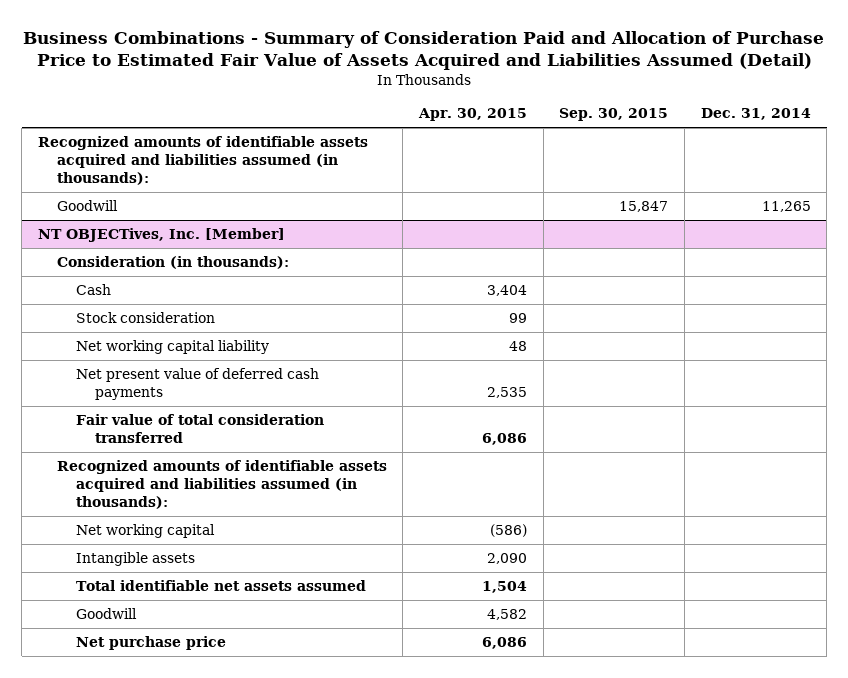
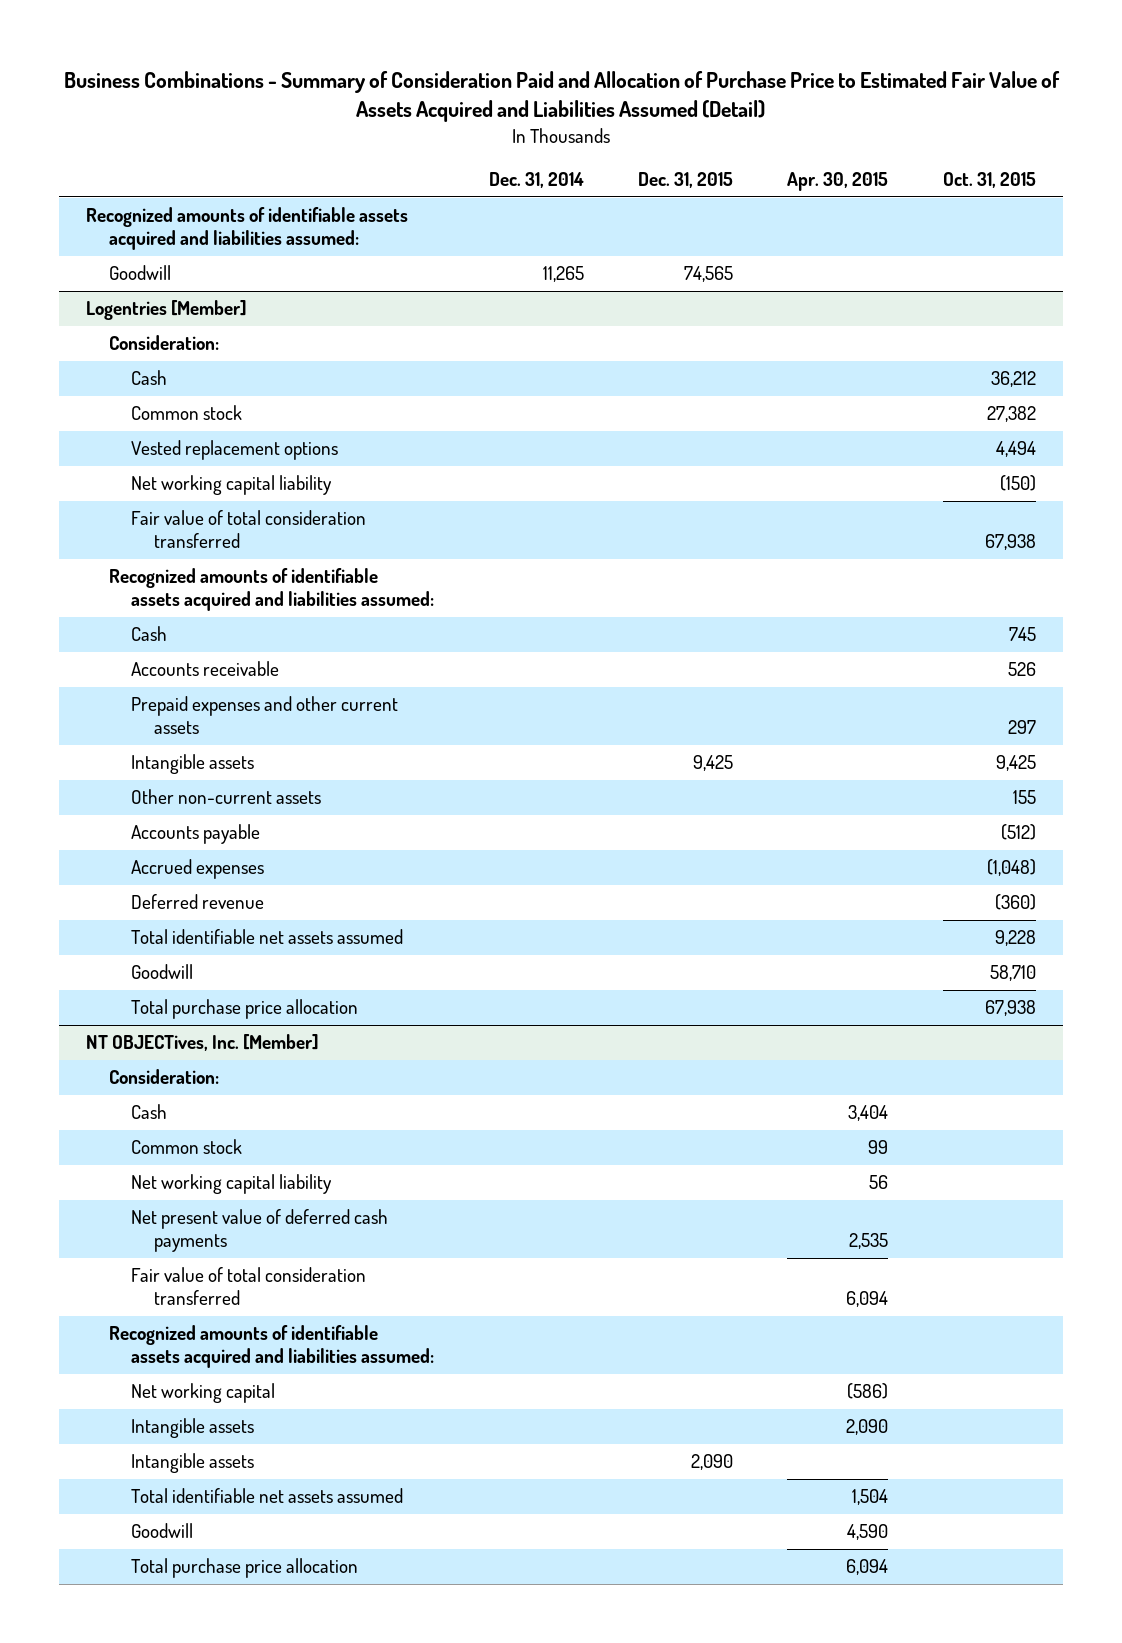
[559,108,669,122] Sep. 30, 2015 -> none
none -> [638,171,734,188] Dec. 31, 2015
none -> [942,171,1036,188] Oct. 31, 2015
[37,136,368,186] Recognized amounts of identifiable assets acquired and liabilities assumed (in thousands): -> [85,207,408,250] Recognized amounts of identifiable assets acquired and liabilities assumed:
none -> [85,300,247,321] Logentries [Member]
none -> [108,335,219,351] Consideration:
none -> [131,370,168,386] Cash
none -> [131,405,243,421] Common stock
none -> [131,440,339,461] Vested replacement options
none -> [131,475,333,496] Net working capital liability
none -> [131,510,367,548] Fair value of total consideration transferred
none -> [108,568,435,611] Recognized amounts of identifiable assets acquired and liabilities assumed:
none -> [131,626,168,642] Cash
none -> [131,661,280,677] Accounts receivable
none -> [131,696,399,734] Prepaid expenses and other current assets
none -> [131,754,255,775] Intangible assets
none -> [131,789,322,805] Other non-current assets
none -> [131,824,261,845] Accounts payable
none -> [131,859,265,880] Accrued expenses
none -> [131,894,265,910] Deferred revenue
none -> [131,929,404,945] Total identifiable net assets assumed
none -> [131,964,194,980] Goodwill
none -> [131,999,359,1020] Total purchase price allocation
[56,256,289,270] Consideration (in thousands): -> [108,1069,219,1085] Consideration:
[75,312,215,324] Stock consideration -> [131,1139,243,1155] Common stock
[508,341,527,352] 48 -> [869,1175,889,1190] 56
[481,433,527,446] 6,086 -> [846,1290,889,1307] 6,094
[56,460,387,510] Recognized amounts of identifiable assets acquired and liabilities assumed (in thousands): -> [108,1325,435,1368] Recognized amounts of identifiable assets acquired and liabilities assumed:
none -> [131,1453,255,1474] Intangible assets
[486,609,527,621] 4,582 -> [847,1524,889,1541] 4,590
[75,636,226,651] Net purchase price -> [131,1558,359,1579] Total purchase price allocation
[481,637,527,650] 6,086 -> [846,1559,889,1576] 6,094

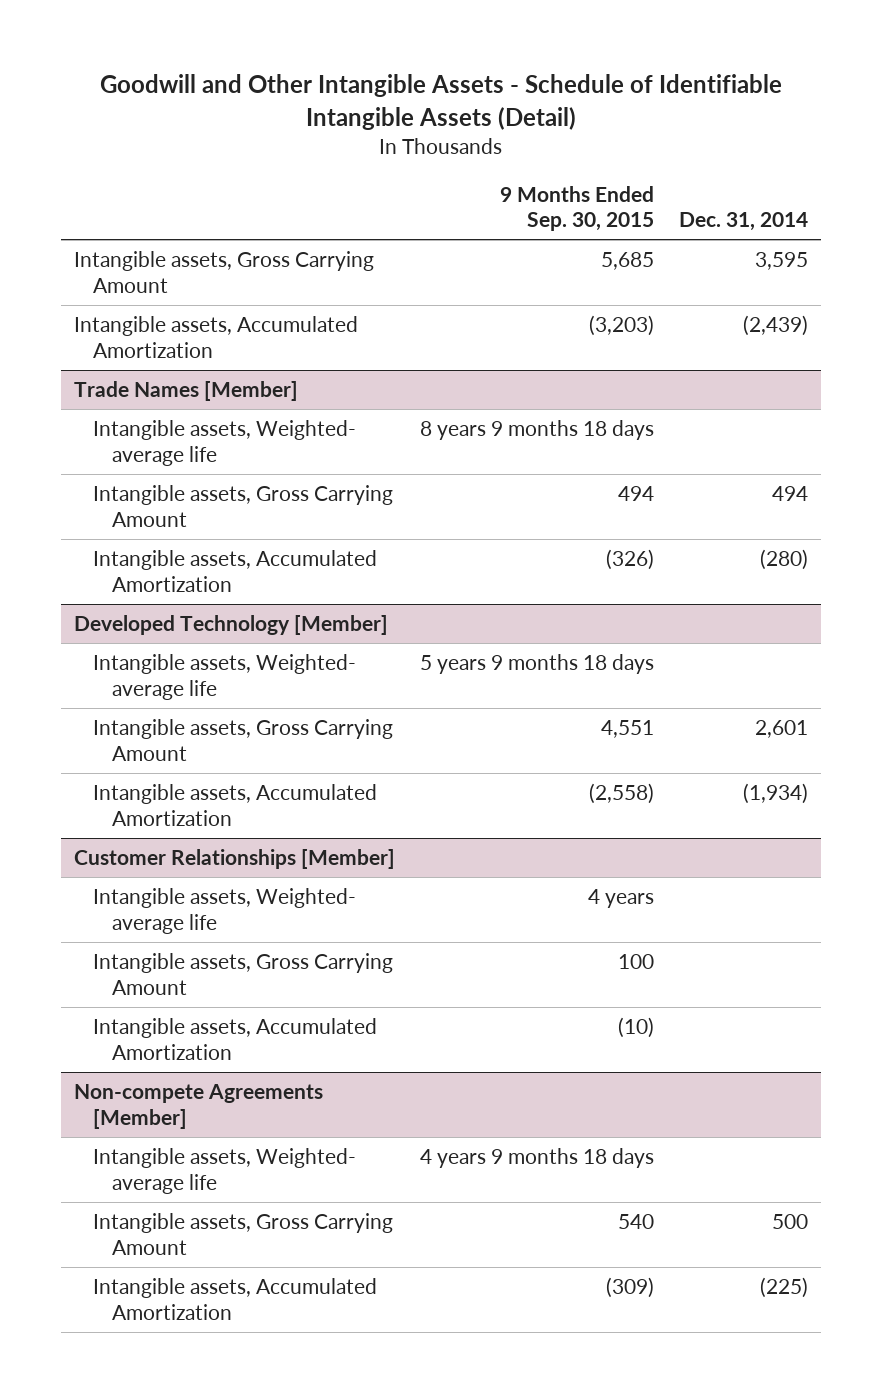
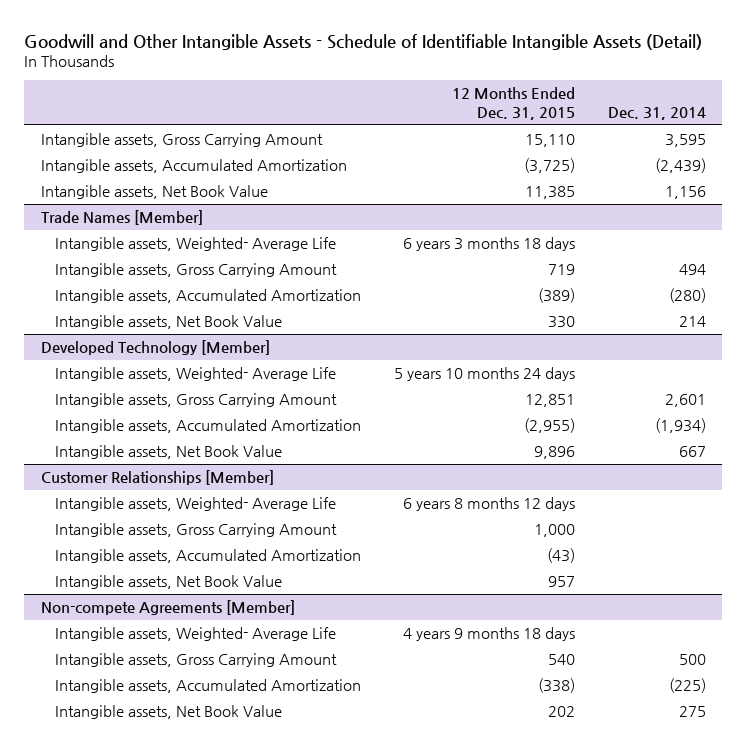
[500,185,655,232] 9 Months Ended Sep. 30, 2015 -> none
none -> [452,87,576,120] 12 Months Ended Dec. 31, 2015
none -> [40,185,268,200] Intangible assets, Net Book Value
[92,420,356,466] Intangible assets, Weighted- average life -> [55,237,337,252] Intangible assets, Weighted- Average Life
none -> [55,315,283,330] Intangible assets, Net Book Value
[92,654,356,700] Intangible assets, Weighted- average life -> [55,367,337,382] Intangible assets, Weighted- Average Life
none -> [55,445,283,460] Intangible assets, Net Book Value
[92,888,356,934] Intangible assets, Weighted- average life -> [55,497,337,512] Intangible assets, Weighted- Average Life
none -> [55,575,283,590] Intangible assets, Net Book Value
[92,1148,356,1194] Intangible assets, Weighted- average life -> [55,627,337,642] Intangible assets, Weighted- Average Life
none -> [55,705,283,720] Intangible assets, Net Book Value

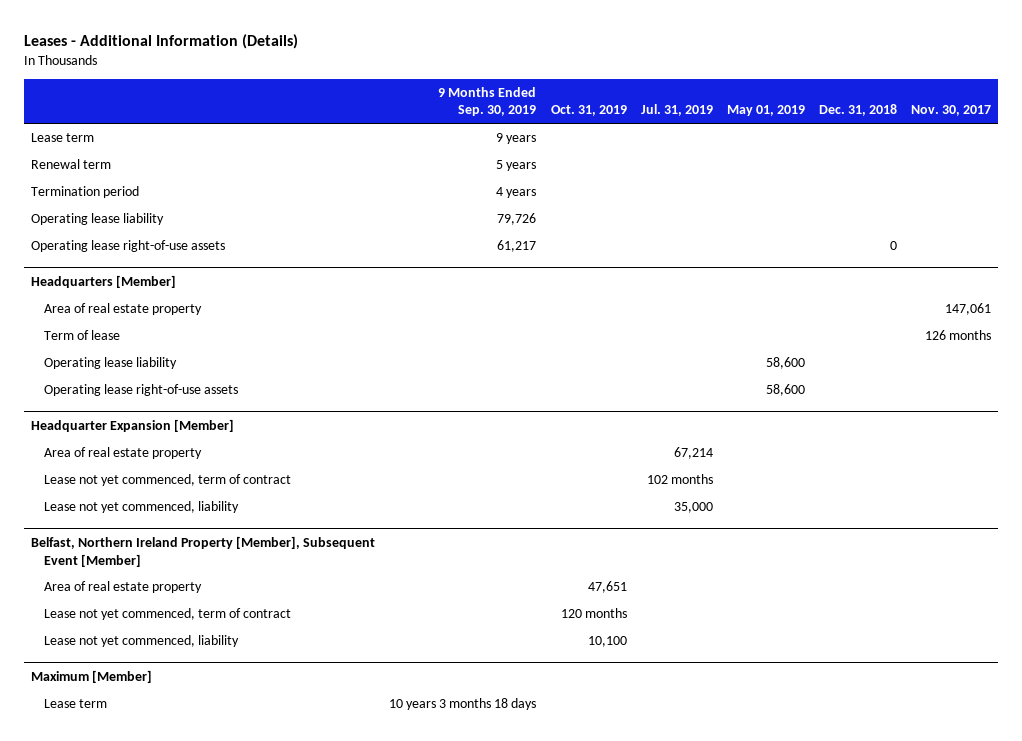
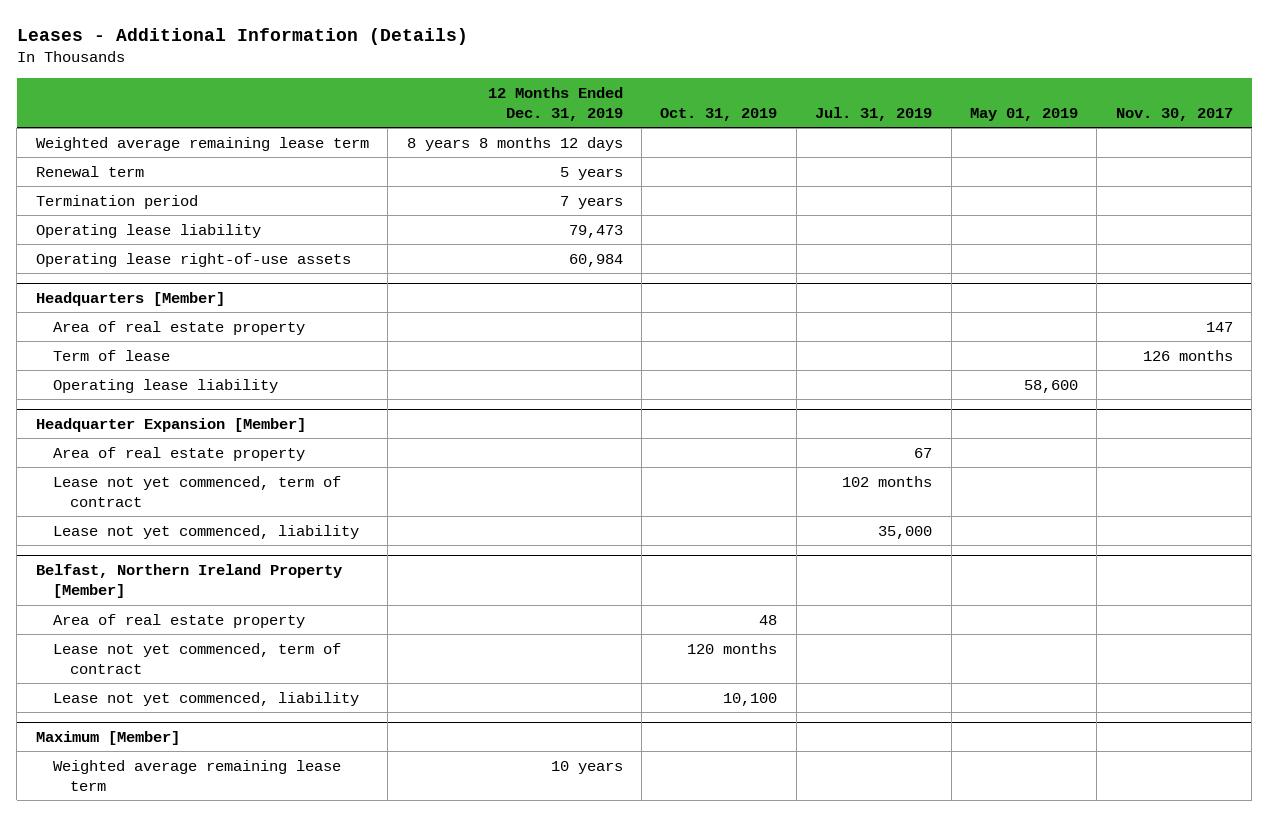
[438,86,537,117] 9 Months Ended Sep. 30, 2019 -> none
[818,104,897,117] Dec. 31, 2018 -> none
none -> [487,86,623,121] 12 Months Ended Dec. 31, 2019
[31,132,95,142] Lease term -> [35,136,369,151] Weighted average remaining lease term
[944,302,991,315] 147,061 -> [1205,321,1233,332] 147
[44,383,239,396] Operating lease right-of-use assets -> none
[673,446,713,459] 67,214 -> [914,447,933,458] 67
[31,535,376,567] Belfast, Northern Ireland Property [Member], Subsequent Event [Member] -> [35,563,342,599] Belfast, Northern Ireland Property [Member]
[587,580,627,593] 47,651 -> [759,614,778,625] 48
[44,698,108,708] Lease term -> [52,759,341,791] Weighted average remaining lease term

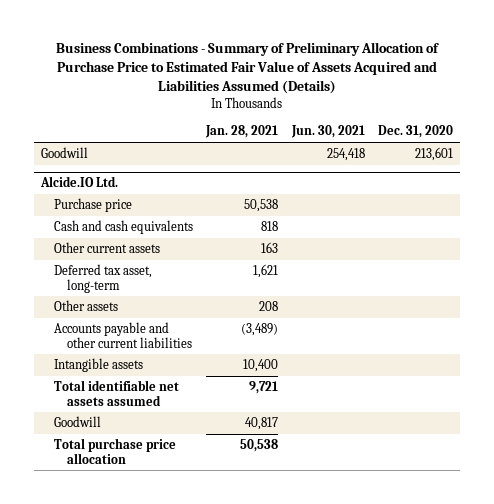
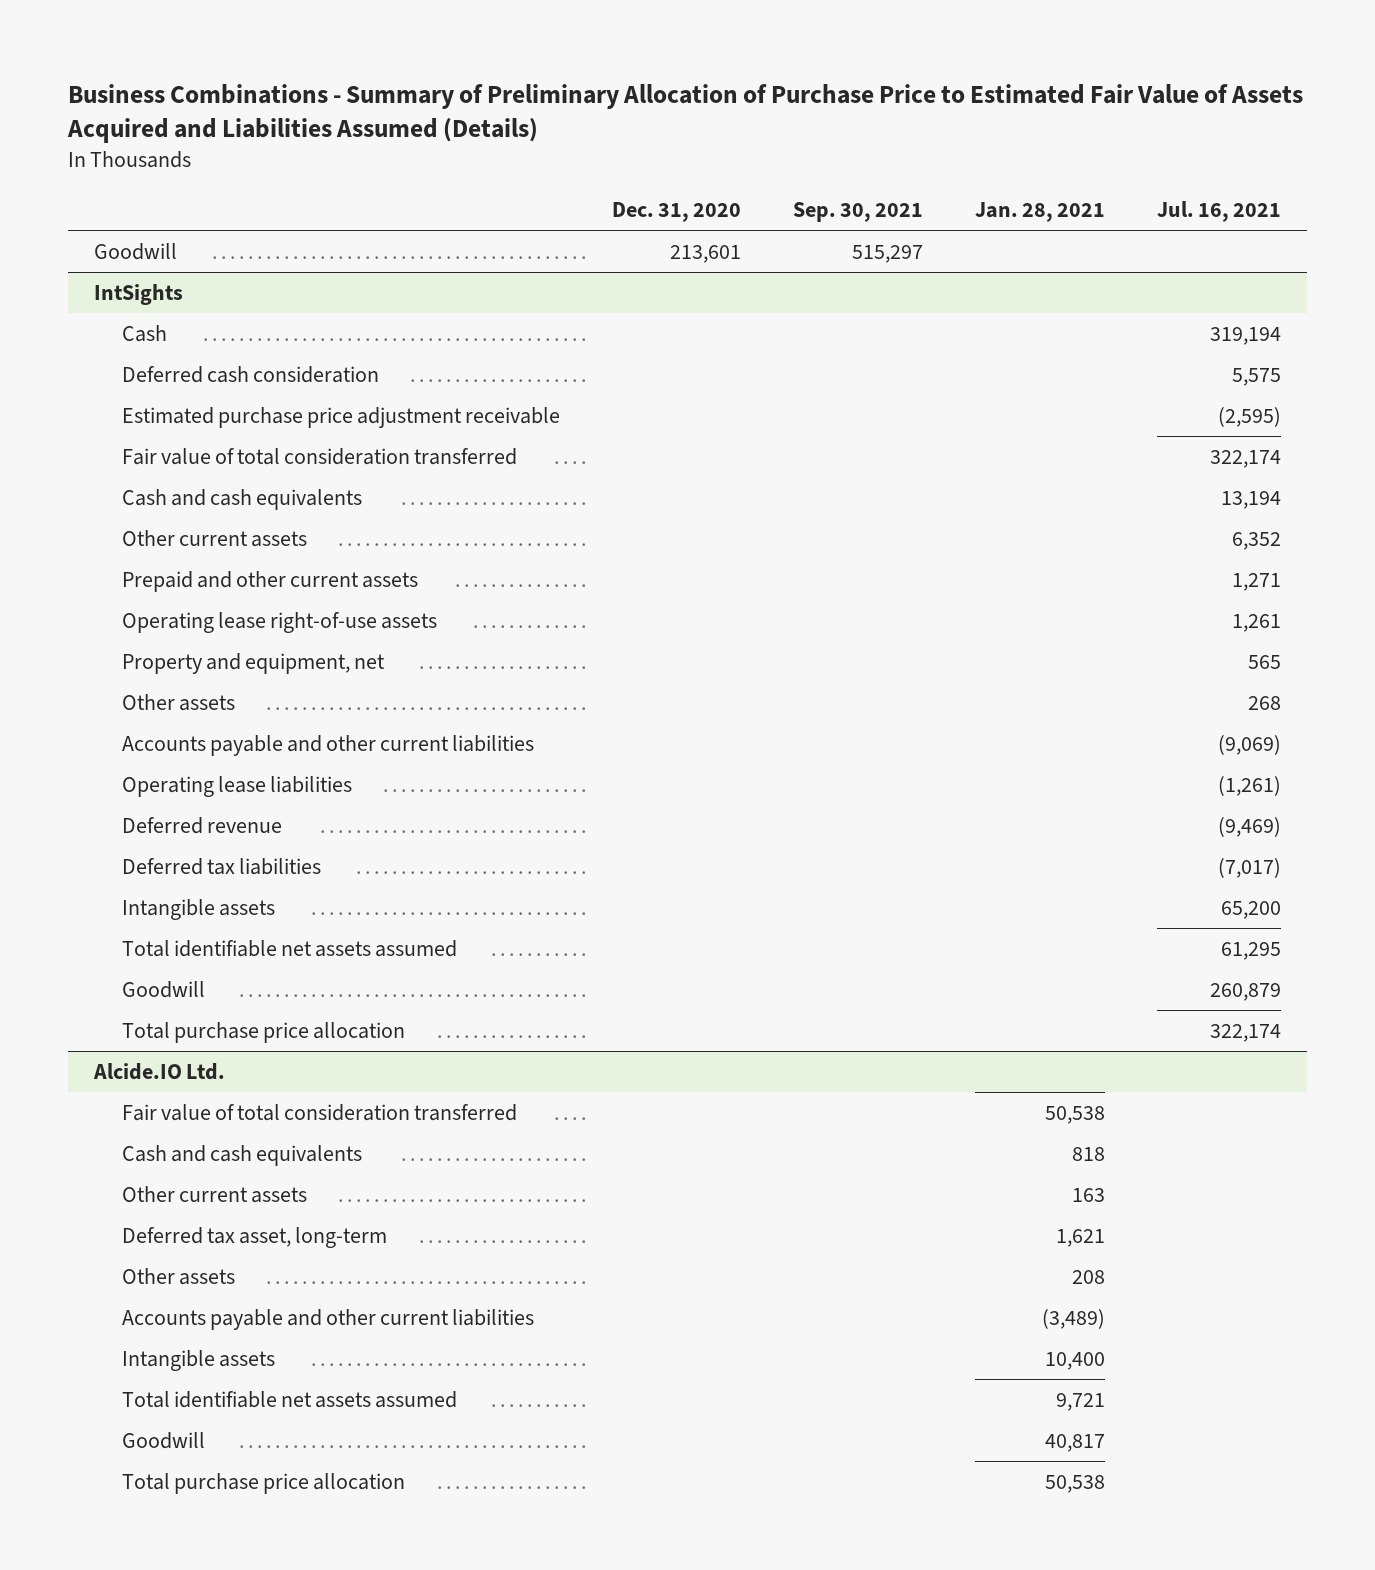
[290,125,365,139] Jun. 30, 2021 -> none
none -> [793,202,924,223] Sep. 30, 2021
none -> [1157,201,1282,223] Jul. 16, 2021
none -> [94,283,184,305] IntSights
none -> [122,324,168,342] Cash
none -> [122,365,380,383] Deferred cash consideration
none -> [122,406,561,428] Estimated purchase price adjustment receivable
none -> [122,447,518,465] Fair value of total consideration transferred
none -> [122,488,363,510] Cash and cash equivalents
none -> [122,529,308,547] Other current assets
none -> [122,570,419,592] Prepaid and other current assets
none -> [122,611,438,633] Operating lease right-of-use assets
none -> [122,652,386,674] Property and equipment, net
none -> [122,693,236,711] Other assets
none -> [122,734,535,756] Accounts payable and other current liabilities
none -> [122,775,353,797] Operating lease liabilities
none -> [122,816,283,834] Deferred revenue
none -> [122,857,322,875] Deferred tax liabilities
none -> [122,898,276,920] Intangible assets
none -> [122,939,458,957] Total identifiable net assets assumed
none -> [122,980,206,998] Goodwill
none -> [122,1021,406,1043] Total purchase price allocation
[53,197,132,212] Purchase price -> [122,1103,518,1121] Fair value of total consideration transferred

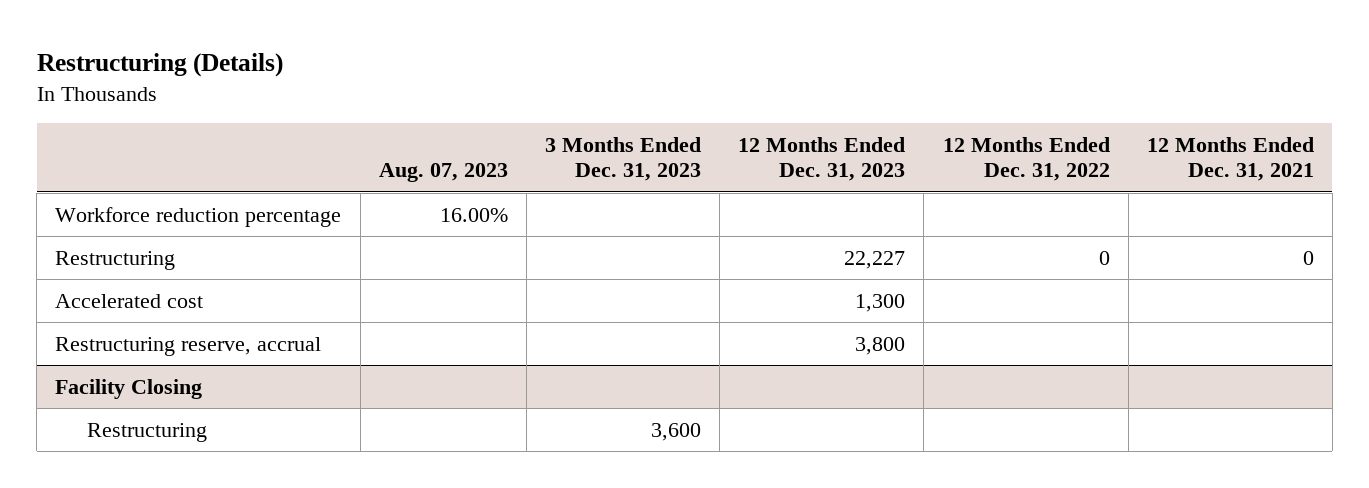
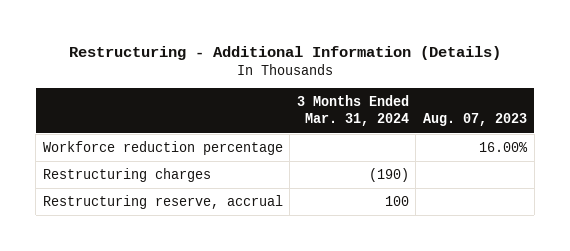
[36,53,283,78] Restructuring (Details) -> [68,45,501,60] Restructuring - Additional Information (Details)
[544,136,701,182] 3 Months Ended Dec. 31, 2023 -> none
[738,136,906,182] 12 Months Ended Dec. 31, 2023 -> none
[942,136,1110,182] 12 Months Ended Dec. 31, 2022 -> none
[1146,136,1314,182] 12 Months Ended Dec. 31, 2021 -> none
none -> [296,95,409,127] 3 Months Ended Mar. 31, 2024
[55,293,204,308] Accelerated cost -> none
[55,250,176,270] Restructuring -> [42,168,211,183] Restructuring charges
[55,378,203,399] Facility Closing -> none
[86,422,207,442] Restructuring -> none

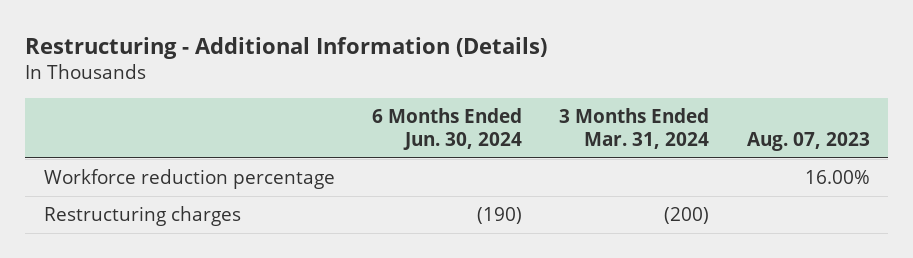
none -> [372,107,523,150] 6 Months Ended Jun. 30, 2024
[42,195,283,210] Restructuring reserve, accrual -> none
[368,168,409,183] (190) -> [664,207,710,225] (200)

